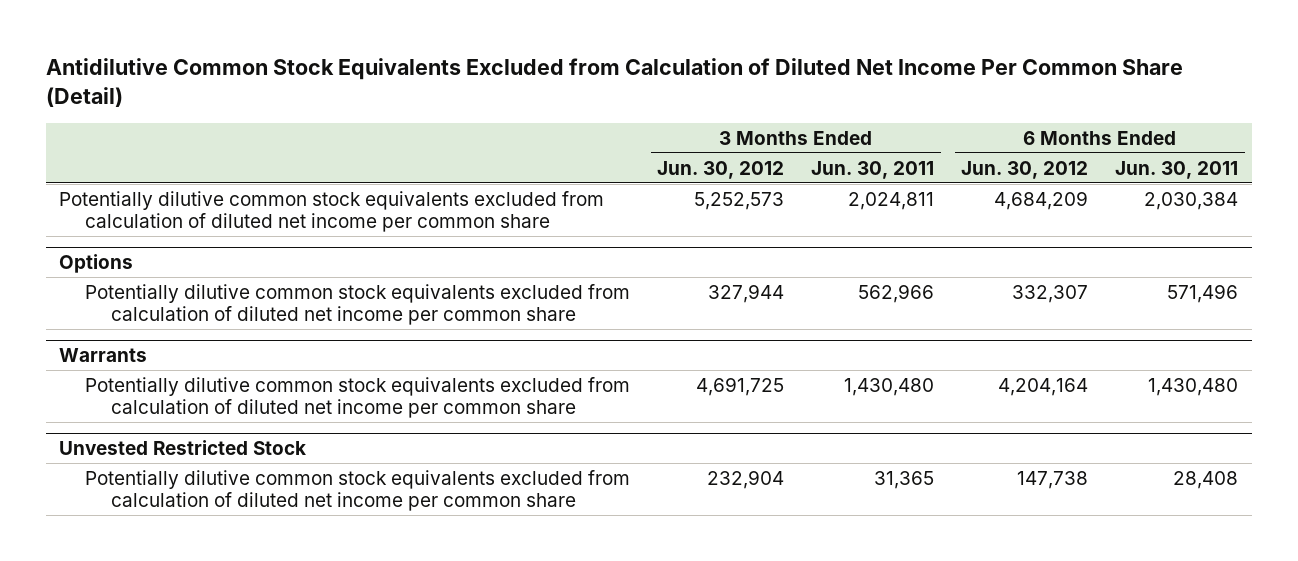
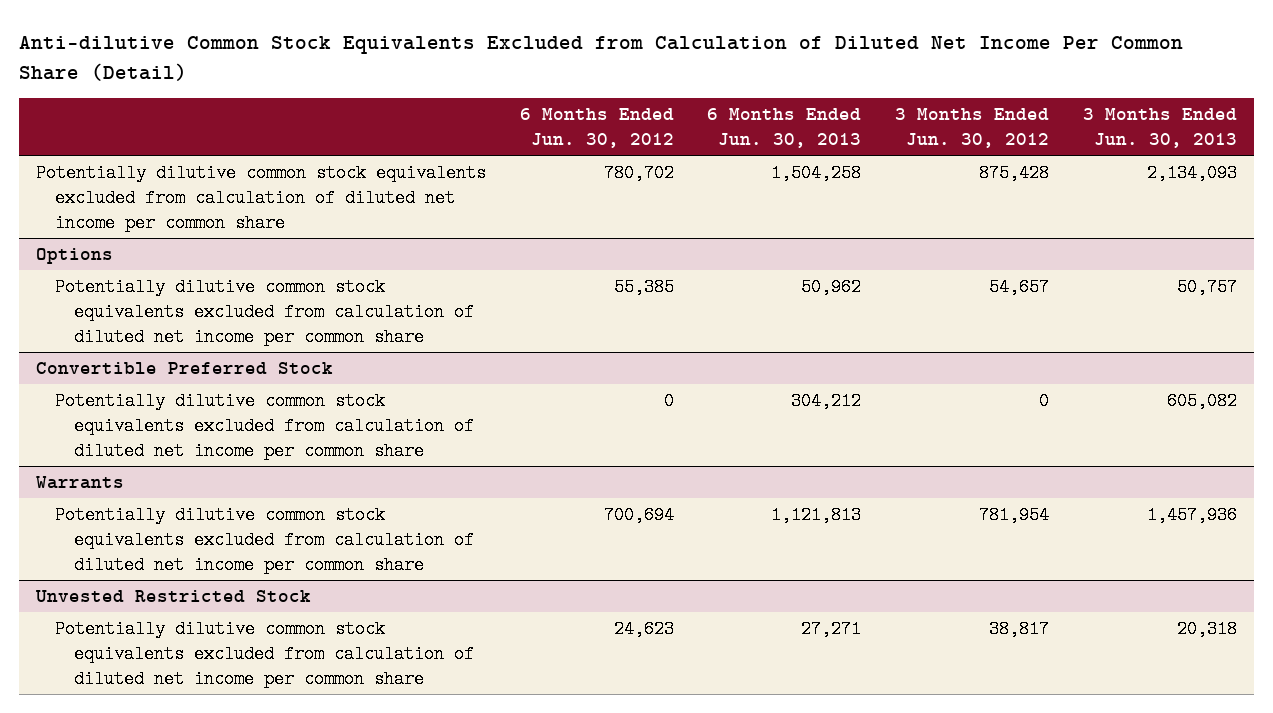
[45,57,1183,108] Antidilutive Common Stock Equivalents Excluded from Calculation of Diluted Net Income Per Common Share (Detail) -> [19,36,1184,82] Anti-dilutive Common Stock Equivalents Excluded from Calculation of Diluted Net Income Per Common Share (Detail)
[811,160,935,179] Jun. 30, 2011 -> none
[1115,160,1239,179] Jun. 30, 2011 -> none
none -> [707,108,862,149] 6 Months Ended Jun. 30, 2013
none -> [1083,108,1238,149] 3 Months Ended Jun. 30, 2013
[694,191,785,210] 5,252,573 -> [979,163,1050,182] 875,428
[994,190,1089,210] 4,684,209 -> [603,163,674,182] 780,702
[708,283,785,303] 327,944 -> [989,277,1050,296] 54,657
[1012,284,1089,303] 332,307 -> [613,277,674,296] 55,385
none -> [35,361,333,374] Convertible Preferred Stock
none -> [54,391,474,460] Potentially dilutive common stock equivalents excluded from calculation of diluted net income per common share
[696,376,785,396] 4,691,725 -> [979,505,1050,524] 781,954
[998,377,1089,396] 4,204,164 -> [603,505,674,524] 700,694
[707,469,785,489] 232,904 -> [989,619,1050,638] 38,817
[1017,470,1089,489] 147,738 -> [613,619,674,638] 24,623

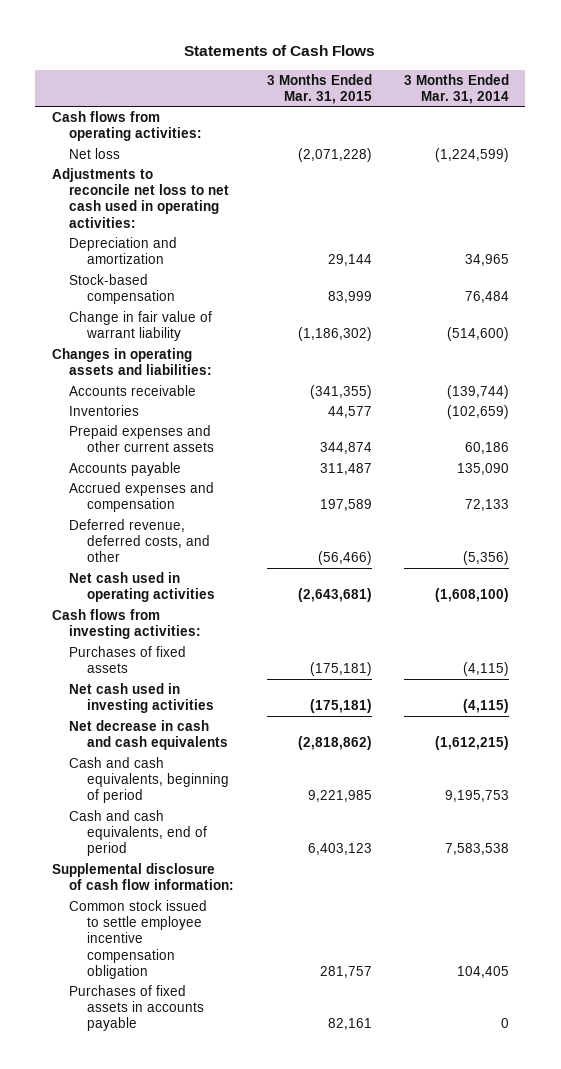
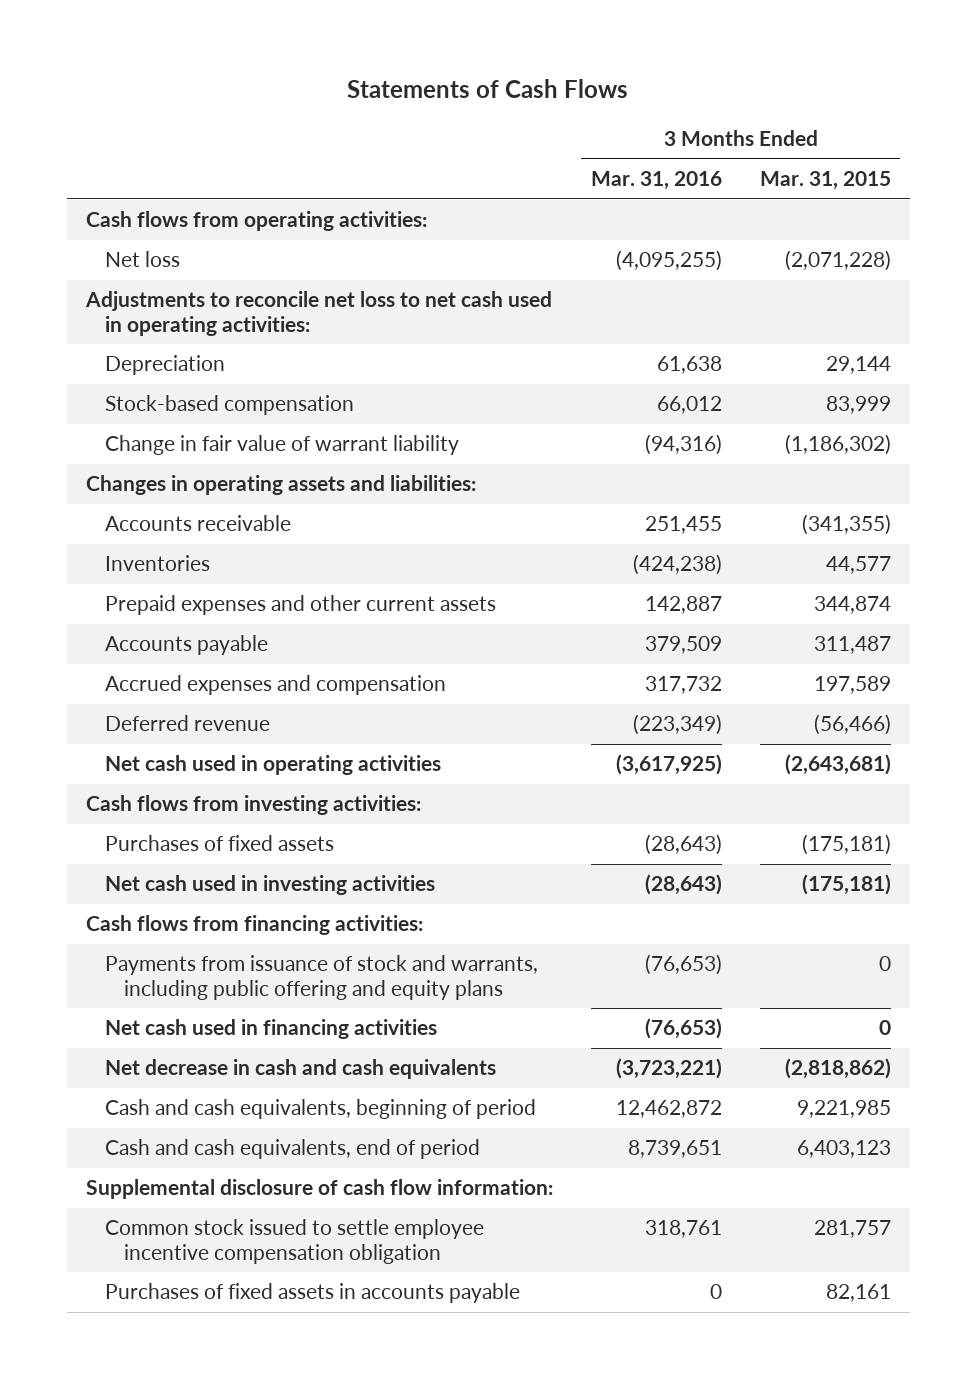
[404,73,510,104] 3 Months Ended Mar. 31, 2014 -> none
none -> [590,171,722,191] Mar. 31, 2016
[69,236,178,265] Depreciation and amortization -> [104,355,225,376] Depreciation
[69,518,210,563] Deferred revenue, deferred costs, and other -> [104,715,270,732] Deferred revenue
none -> [85,915,423,936] Cash flows from financing activities:
none -> [104,955,538,1000] Payments from issuance of stock and warrants, including public offering and equity plans
none -> [104,1019,437,1040] Net cash used in financing activities

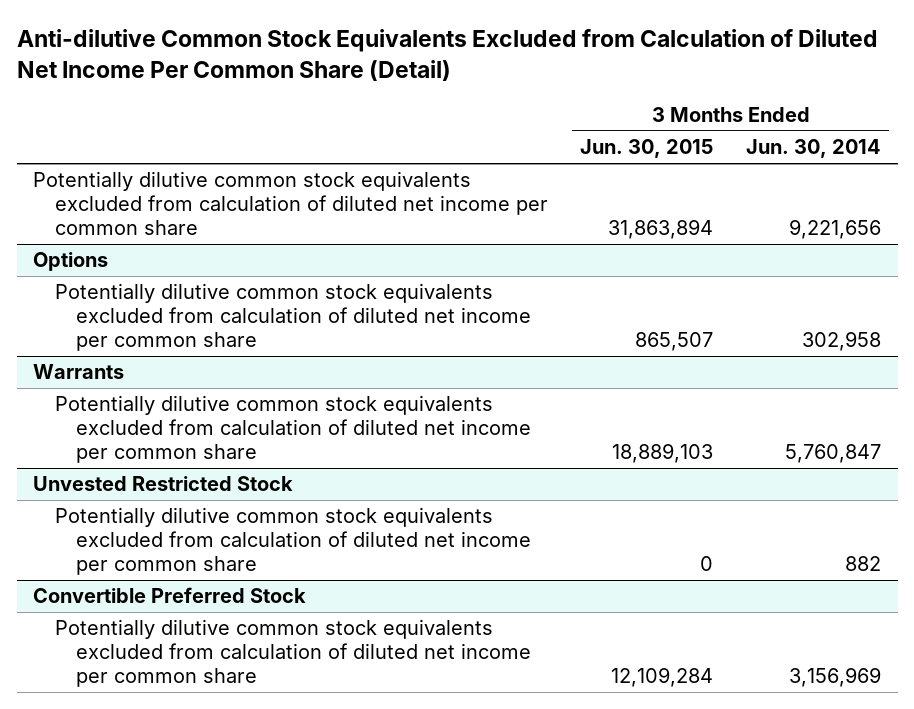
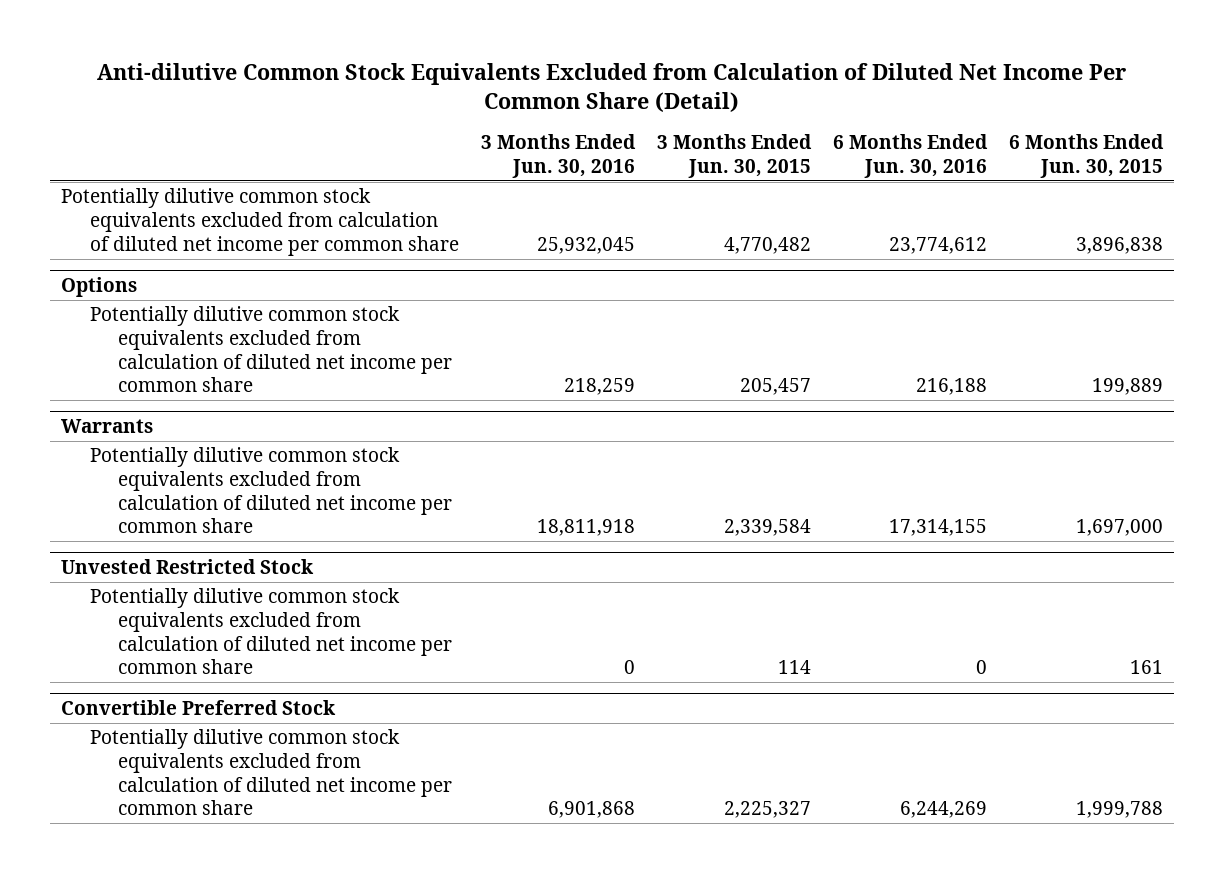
[746,139,882,159] Jun. 30, 2014 -> none
none -> [480,134,636,178] 3 Months Ended Jun. 30, 2016
none -> [832,134,988,178] 6 Months Ended Jun. 30, 2016
none -> [1008,134,1164,178] 6 Months Ended Jun. 30, 2015
[608,218,714,239] 31,863,894 -> [723,236,811,254] 4,770,482
[635,331,714,351] 865,507 -> [739,378,811,396] 205,457
[612,442,714,463] 18,889,103 -> [723,519,811,537] 2,339,584
[700,555,714,571] 0 -> [777,660,811,675] 114
[611,666,714,687] 12,109,284 -> [723,801,811,819] 2,225,327

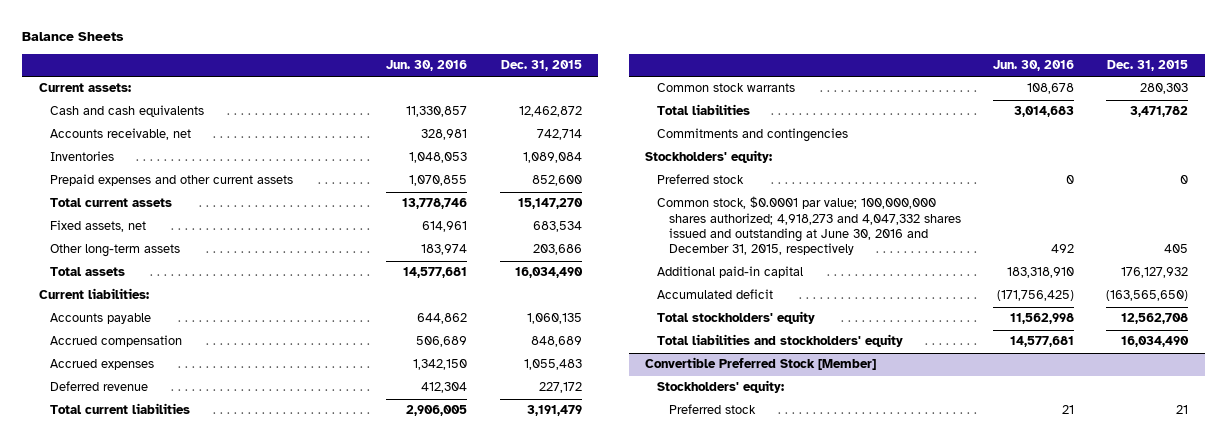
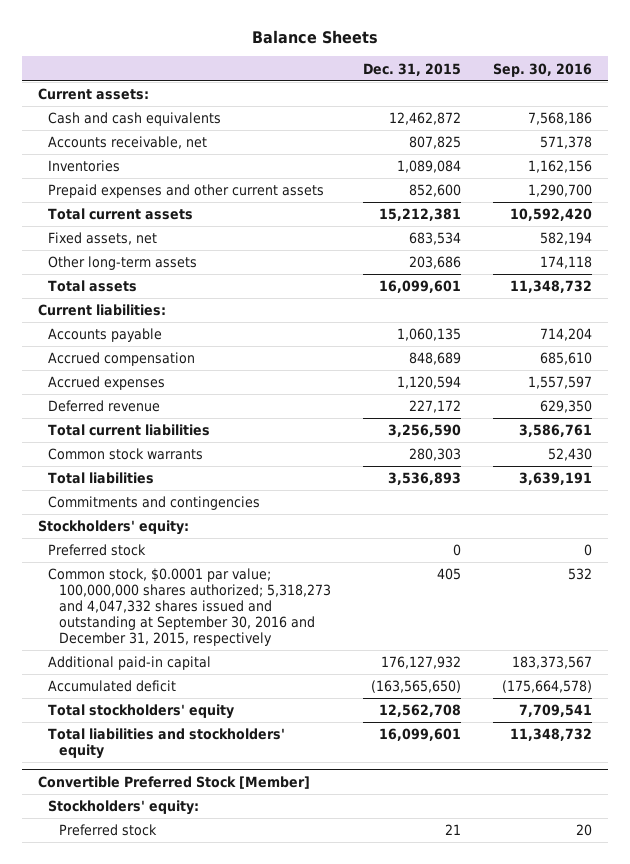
[386,60,468,72] Jun. 30, 2016 -> none
none -> [492,62,592,77] Sep. 30, 2016
[536,129,582,141] 742,714 -> [408,136,461,150] 807,825
[517,198,583,210] 15,147,270 -> [378,208,461,222] 15,212,381
[514,267,583,279] 16,034,490 -> [378,280,461,294] 16,099,601
[523,359,582,371] 1,055,483 -> [396,376,461,390] 1,120,594
[526,405,582,417] 3,191,479 -> [387,424,461,438] 3,256,590
[1130,106,1189,118] 3,471,782 -> [387,472,461,486] 3,536,893
[656,196,961,256] Common stock, $0.0001 par value; 100,000,000 shares authorized; 4,918,273 and 4,047,332 shares issued and outstanding at June 30, 2016 and December 31, 2015, respectively -> [48,568,331,646] Common stock, $0.0001 par value; 100,000,000 shares authorized; 5,318,273 and 4,047,332 shares issued and outstanding at September 30, 2016 and December 31, 2015, respectively
[1121,336,1190,348] 16,034,490 -> [378,728,461,742] 16,099,601

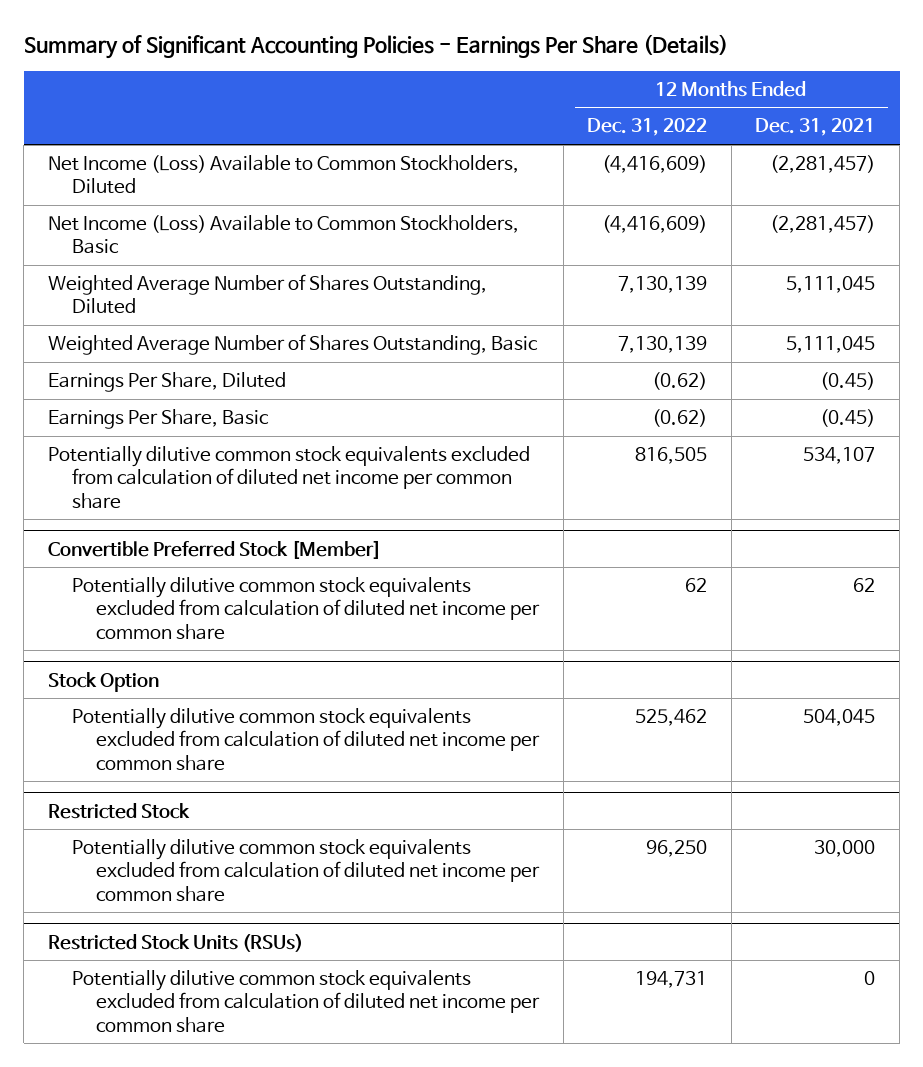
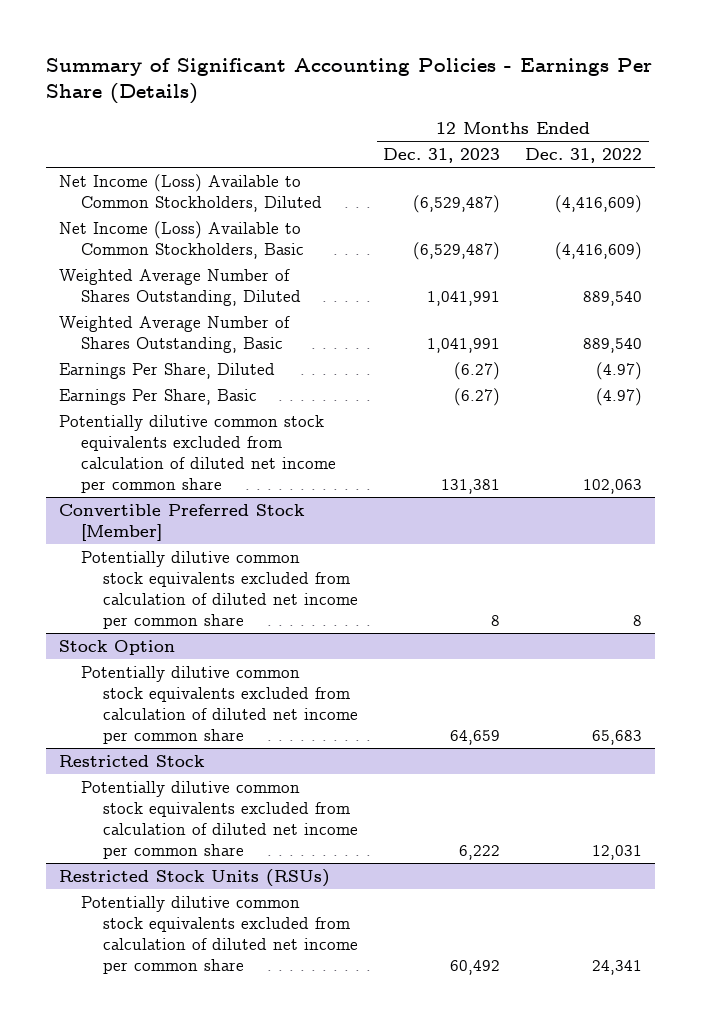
[755,118,876,137] Dec. 31, 2021 -> none
none -> [383,148,501,164] Dec. 31, 2023
[618,276,708,294] 7,130,139 -> [583,290,643,306] 889,540
[618,336,708,354] 7,130,139 -> [583,337,643,353] 889,540
[652,372,708,391] (0.62) -> [596,361,643,380] (4.97)
[652,409,708,428] (0.62) -> [596,387,643,406] (4.97)
[635,447,708,465] 816,505 -> [583,478,643,494] 102,063
[685,578,708,593] 62 -> [633,614,643,626] 8
[635,709,708,727] 525,462 -> [592,729,643,745] 65,683
[646,840,708,858] 96,250 -> [592,844,643,860] 12,031
[635,971,708,989] 194,731 -> [592,959,643,975] 24,341

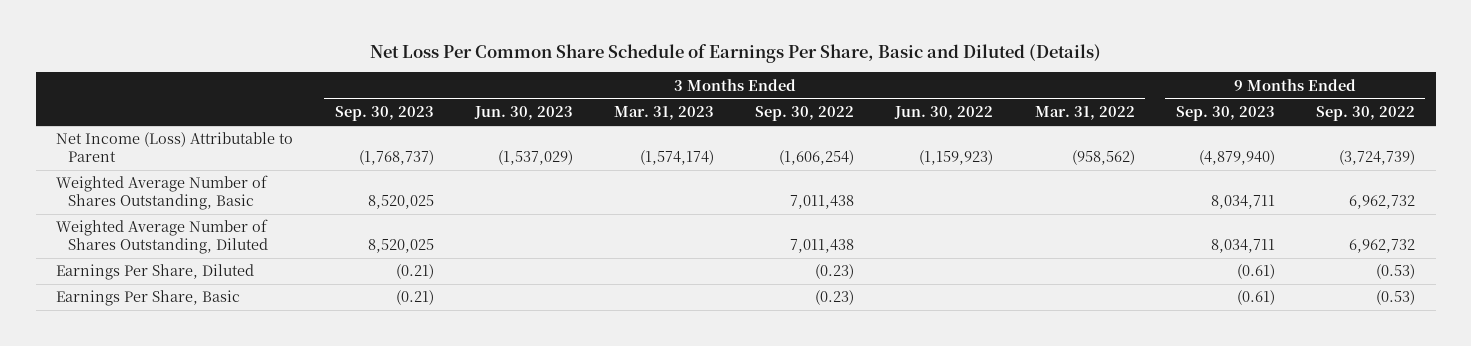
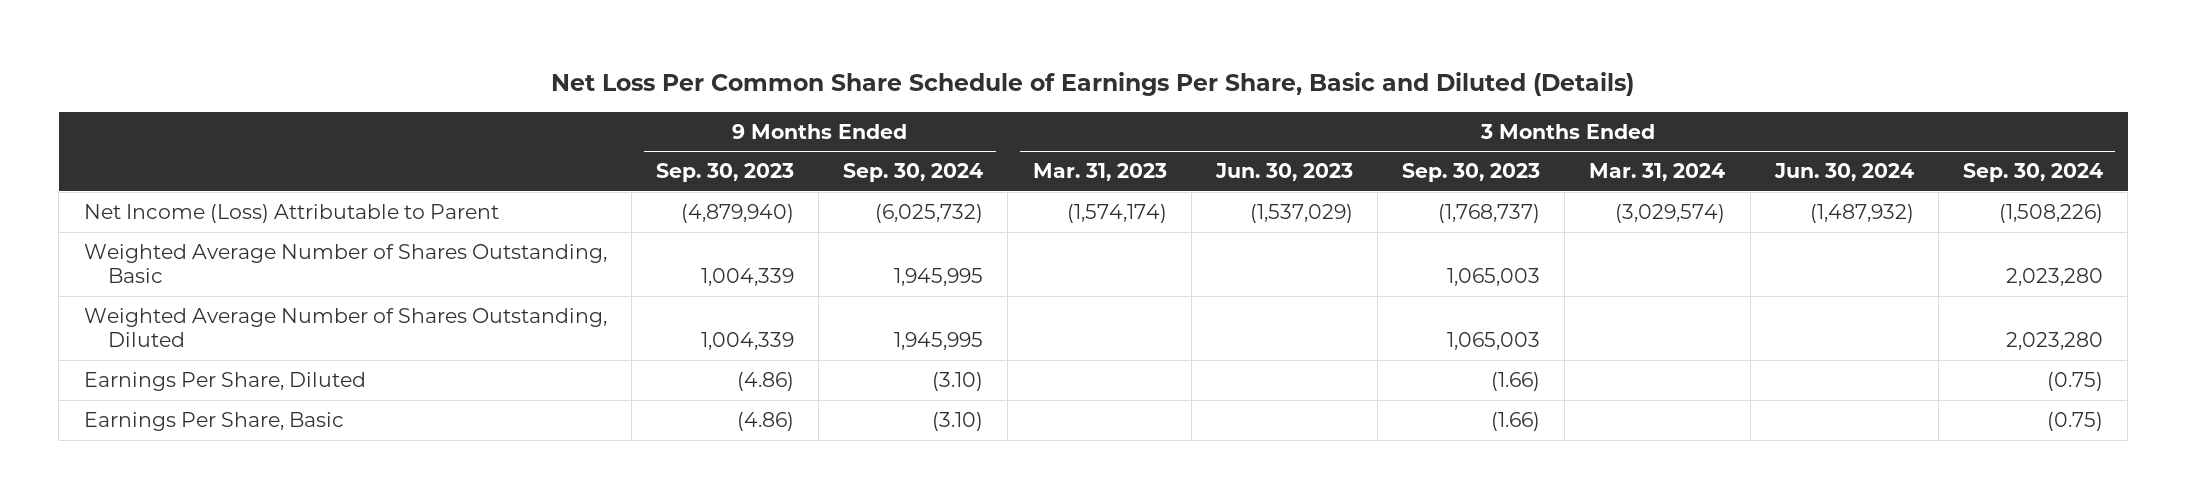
[755,106,855,122] Sep. 30, 2022 -> none
[894,106,994,121] Jun. 30, 2022 -> none
[1034,106,1135,121] Mar. 31, 2022 -> none
[1315,106,1415,122] Sep. 30, 2022 -> none
none -> [843,163,984,183] Sep. 30, 2024
none -> [1589,163,1726,182] Mar. 31, 2024
none -> [1773,163,1914,182] Jun. 30, 2024
none -> [1963,163,2104,183] Sep. 30, 2024
[367,195,434,210] 8,520,025 -> [1447,268,1541,287] 1,065,003
[1210,195,1275,210] 8,034,711 -> [700,268,794,287] 1,004,339
[367,239,434,254] 8,520,025 -> [1447,332,1541,351] 1,065,003
[1210,239,1275,254] 8,034,711 -> [700,332,794,351] 1,004,339
[395,264,434,280] (0.21) -> [1491,372,1541,392] (1.66)
[1236,264,1275,280] (0.61) -> [736,372,794,392] (4.86)
[395,290,434,306] (0.21) -> [1491,412,1541,432] (1.66)
[1236,290,1275,306] (0.61) -> [736,412,794,432] (4.86)

